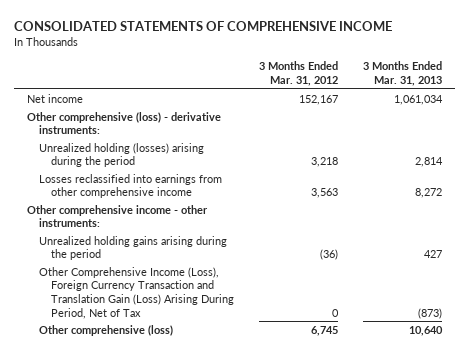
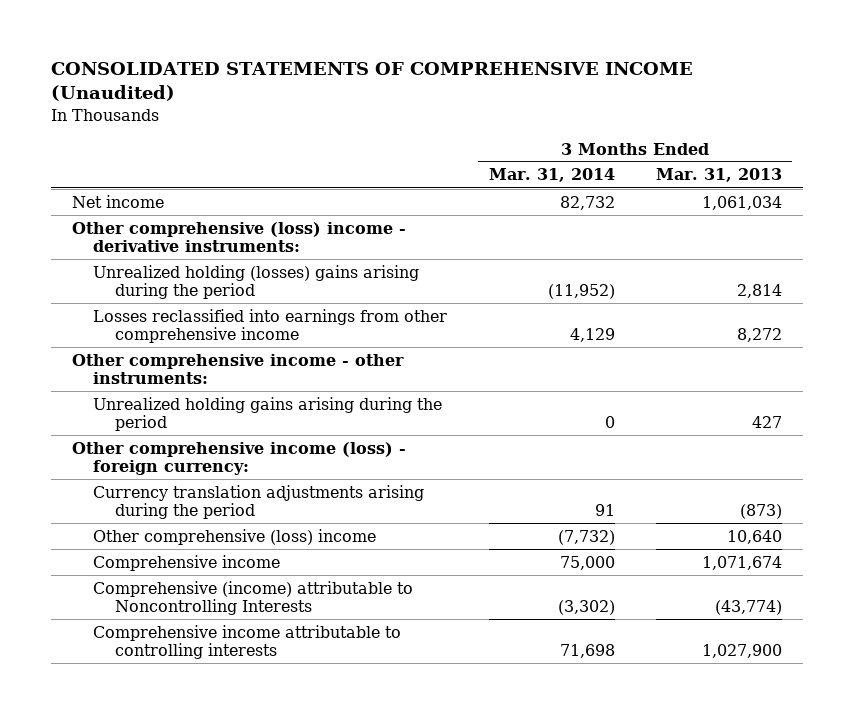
[14,21,393,32] CONSOLIDATED STATEMENTS OF COMPREHENSIVE INCOME -> [50,62,693,102] CONSOLIDATED STATEMENTS OF COMPREHENSIVE INCOME (Unaudited)
[259,61,339,86] 3 Months Ended Mar. 31, 2012 -> none
none -> [488,168,615,183] Mar. 31, 2014
[26,111,221,135] Other comprehensive (loss) - derivative instruments: -> [71,221,406,252] Other comprehensive (loss) income - derivative instruments:
[38,142,204,168] Unrealized holding (losses) arising during the period -> [93,264,420,299] Unrealized holding (losses) gains arising during the period
none -> [71,441,406,475] Other comprehensive income (loss) - foreign currency:
[38,266,234,319] Other Comprehensive Income (Loss), Foreign Currency Transaction and Translation Gain (Loss) Arising During Period, Net of Tax -> [93,484,425,519] Currency translation adjustments arising during the period
[38,324,173,336] Other comprehensive (loss) -> [93,528,377,545] Other comprehensive (loss) income
none -> [93,554,281,571] Comprehensive income
none -> [93,580,414,615] Comprehensive (income) attributable to Noncontrolling Interests
none -> [93,624,402,659] Comprehensive income attributable to controlling interests

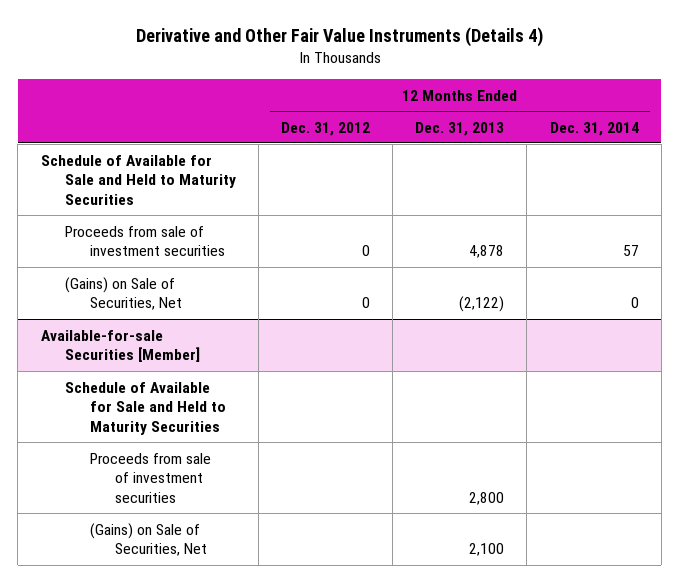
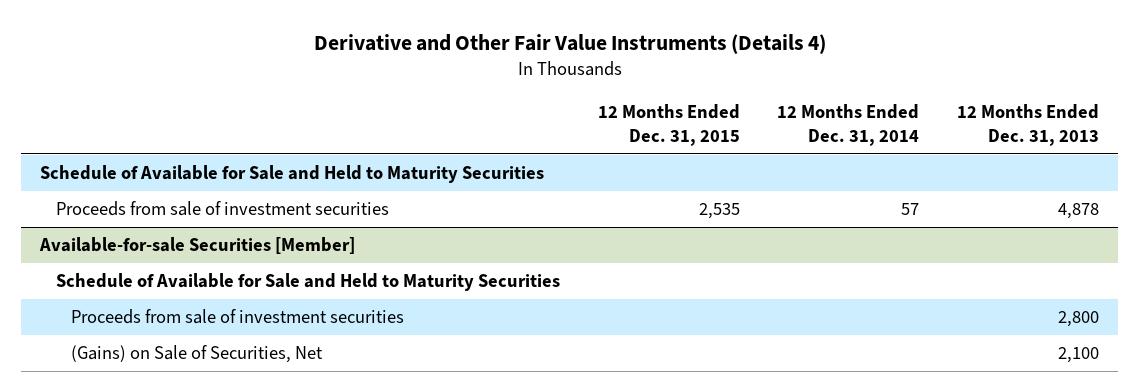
[281,121,371,136] Dec. 31, 2012 -> none
none -> [597,103,740,147] 12 Months Ended Dec. 31, 2015
[65,276,182,311] (Gains) on Sale of Securities, Net -> none

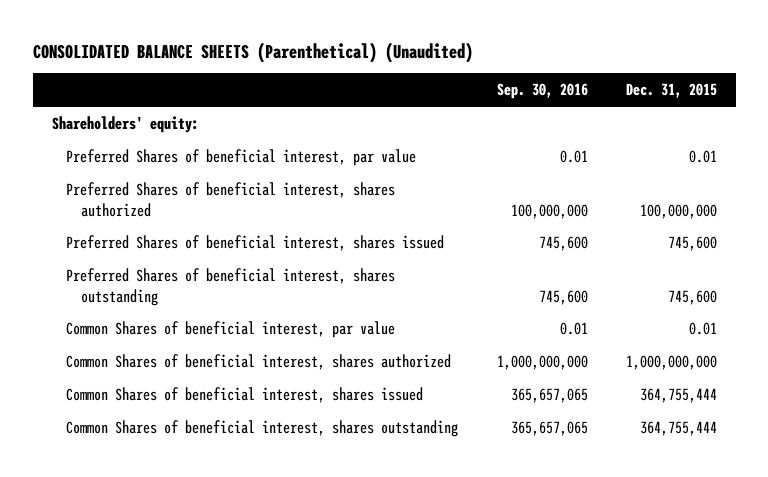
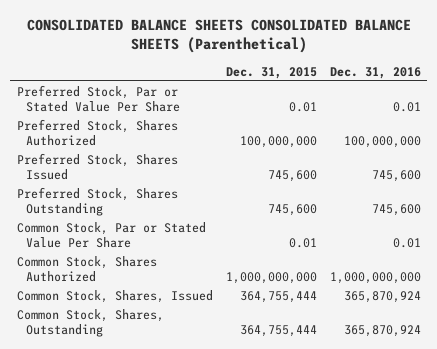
[32,41,473,63] CONSOLIDATED BALANCE SHEETS (Parenthetical) (Unaudited) -> [26,18,411,54] CONSOLIDATED BALANCE SHEETS CONSOLIDATED BALANCE SHEETS (Parenthetical)
[496,83,588,100] Sep. 30, 2016 -> none
none -> [329,66,421,79] Dec. 31, 2016
[51,116,199,134] Shareholders' equity: -> none
[66,149,417,167] Preferred Shares of beneficial interest, par value -> [16,84,180,113] Preferred Stock, Par or Stated Value Per Share
[66,182,396,217] Preferred Shares of beneficial interest, shares authorized -> [16,118,178,147] Preferred Stock, Shares Authorized
[66,235,445,252] Preferred Shares of beneficial interest, shares issued -> [16,152,178,181] Preferred Stock, Shares Issued
[66,268,396,306] Preferred Shares of beneficial interest, shares outstanding -> [16,186,178,217] Preferred Stock, Shares Outstanding
[66,321,396,339] Common Shares of beneficial interest, par value -> [16,221,206,249] Common Stock, Par or Stated Value Per Share
[66,354,452,371] Common Shares of beneficial interest, shares authorized -> [16,255,157,283] Common Stock, Shares Authorized
[66,387,424,404] Common Shares of beneficial interest, shares issued -> [16,289,213,303] Common Stock, Shares, Issued
[66,420,459,438] Common Shares of beneficial interest, shares outstanding -> [16,308,164,338] Common Stock, Shares, Outstanding

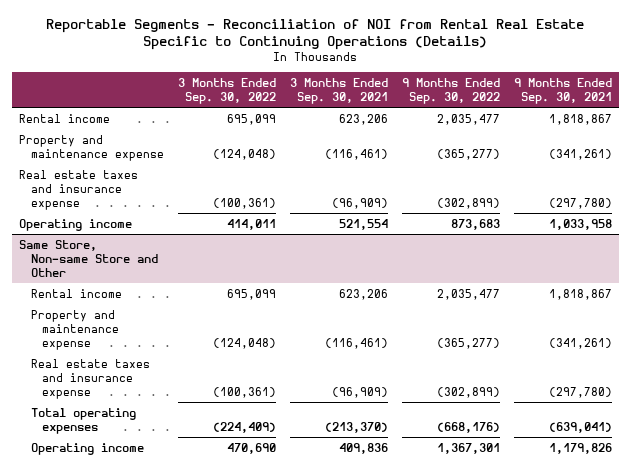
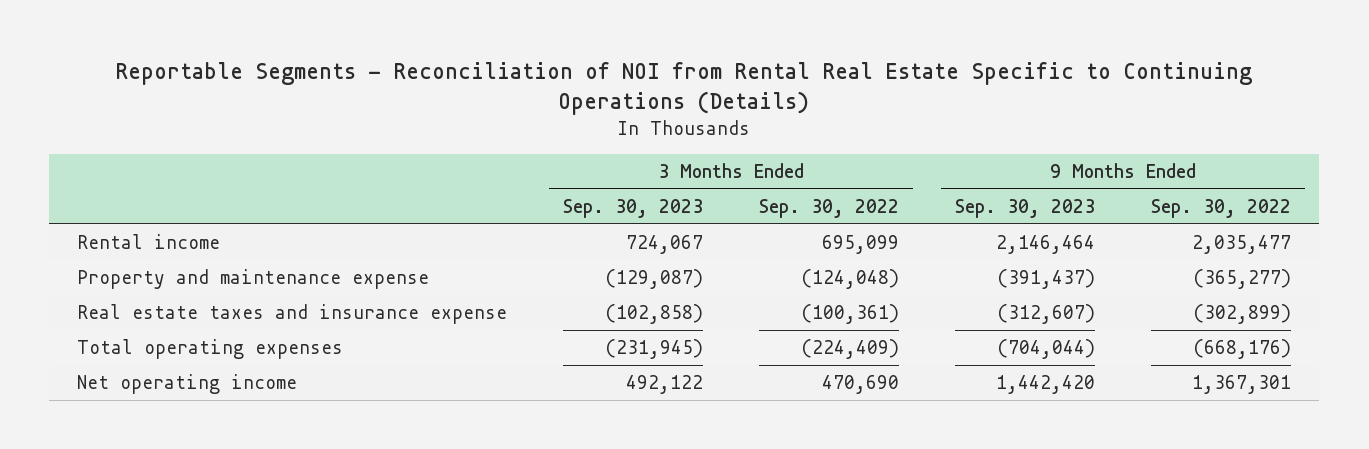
[289,77,388,104] 3 Months Ended Sep. 30, 2021 -> none
[513,77,612,104] 9 Months Ended Sep. 30, 2021 -> none
none -> [563,198,704,218] Sep. 30, 2023
none -> [955,198,1096,218] Sep. 30, 2023
[19,218,133,231] Operating income -> none
[19,239,158,277] Same Store, Non-same Store and Other -> none
[30,288,122,298] Rental income -> none
[30,309,120,350] Property and maintenance expense -> none
[30,358,150,399] Real estate taxes and insurance expense -> none
[30,442,144,455] Operating income -> [77,374,298,395] Net operating income

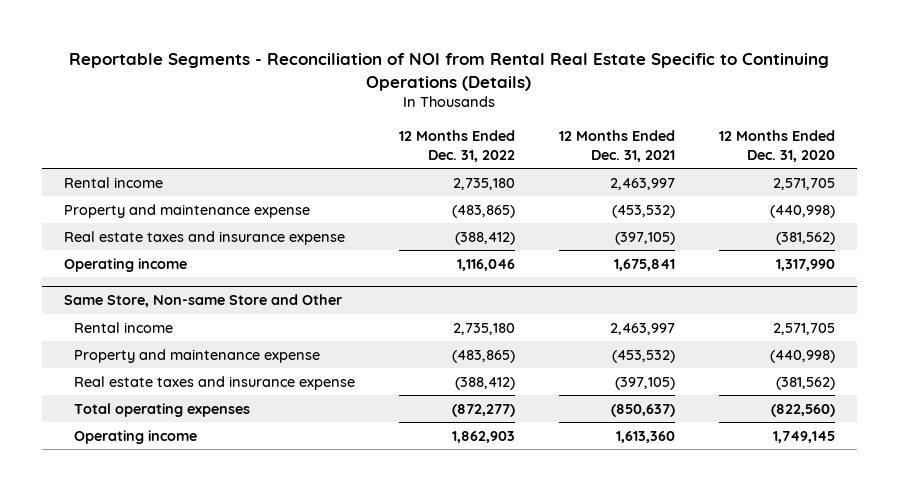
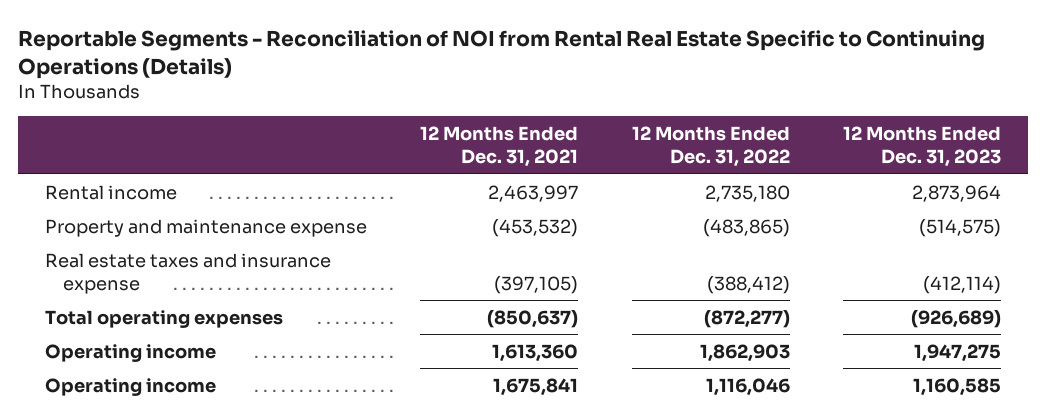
[718,129,835,162] 12 Months Ended Dec. 31, 2020 -> none
none -> [843,125,1002,167] 12 Months Ended Dec. 31, 2023
[64,294,343,308] Same Store, Non-same Store and Other -> none
[74,321,174,333] Rental income -> none
[74,348,321,363] Property and maintenance expense -> none
[74,375,356,390] Real estate taxes and insurance expense -> none
[64,257,188,272] Operating income -> [44,377,216,396] Operating income

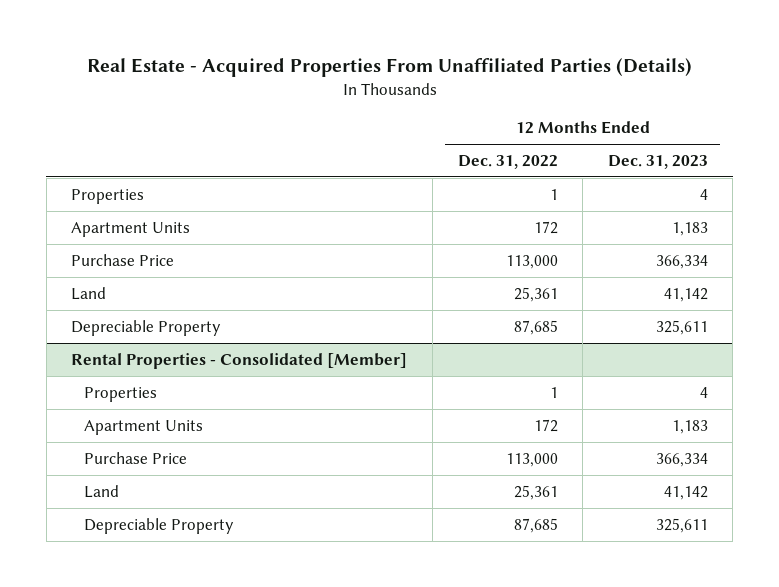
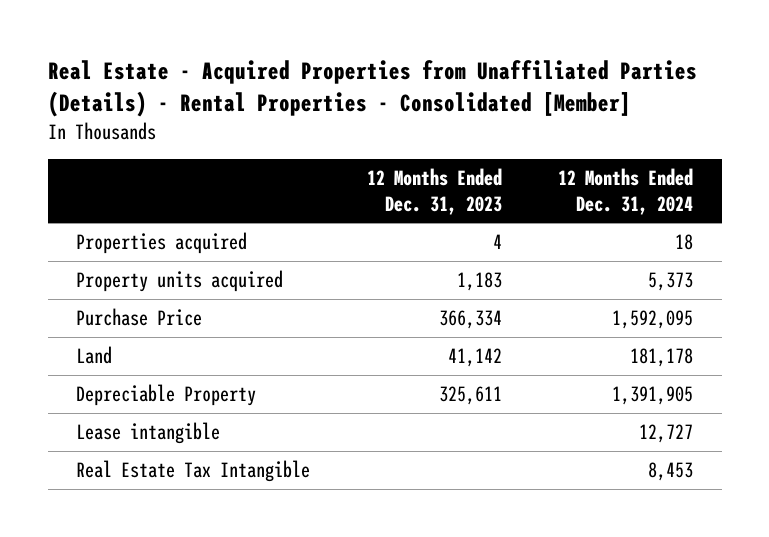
[86,58,692,78] Real Estate - Acquired Properties From Unaffiliated Parties (Details) -> [47,60,697,118] Real Estate - Acquired Properties from Unaffiliated Parties (Details) - Rental Properties - Consolidated [Member]
[457,154,558,169] Dec. 31, 2022 -> none
none -> [558,168,694,215] 12 Months Ended Dec. 31, 2024
[71,253,175,266] Purchase Price -> none
[71,286,107,300] Land -> none
[71,319,222,336] Depreciable Property -> none
[71,352,408,369] Rental Properties - Consolidated [Member] -> none
[84,386,158,402] Properties -> none
[84,419,204,435] Apartment Units -> none
[71,188,145,204] Properties -> [75,231,247,254] Properties acquired
[71,221,191,237] Apartment Units -> [75,269,283,292] Property units acquired
none -> [75,421,220,444] Lease intangible
none -> [75,459,310,482] Real Estate Tax Intangible

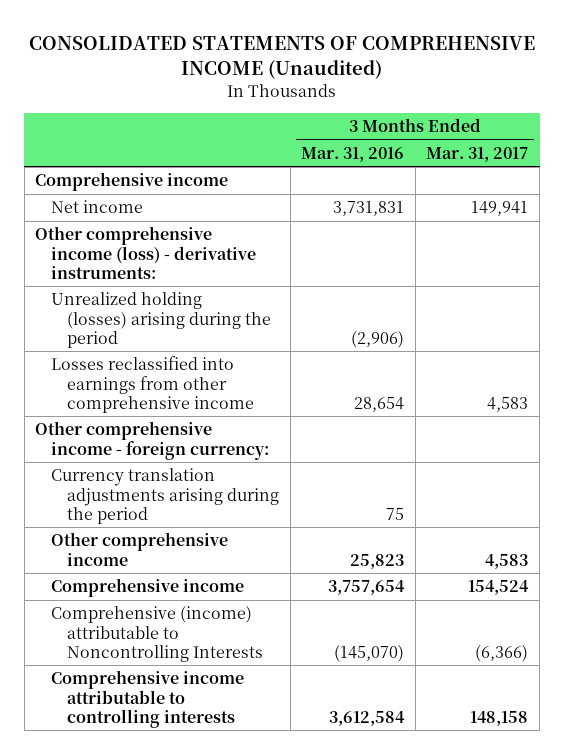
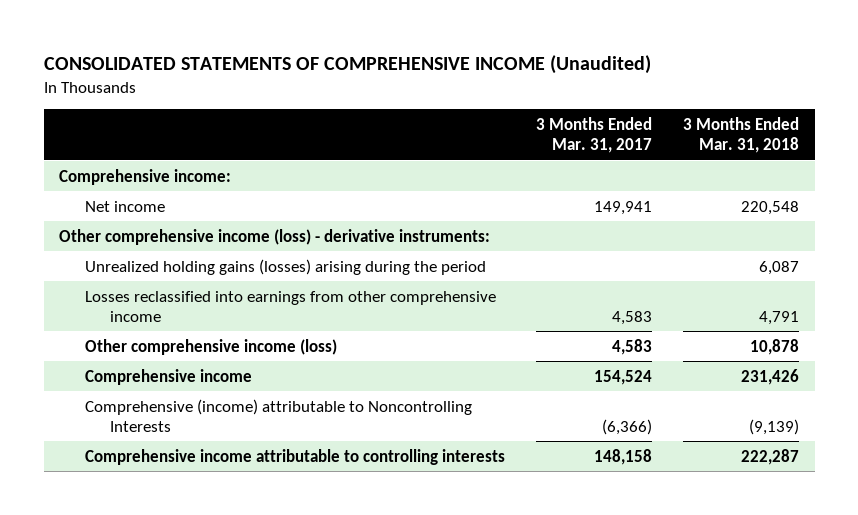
[301,146,405,162] Mar. 31, 2016 -> none
none -> [682,117,799,154] 3 Months Ended Mar. 31, 2018
[35,172,229,192] Comprehensive income -> [59,168,232,185] Comprehensive income:
[51,292,272,349] Unrealized holding (losses) arising during the period -> [84,258,486,275] Unrealized holding gains (losses) arising during the period
[35,421,270,460] Other comprehensive income - foreign currency: -> none
[51,468,280,525] Currency translation adjustments arising during the period -> none
[51,532,229,566] Other comprehensive income -> [84,338,337,355] Other comprehensive income (loss)

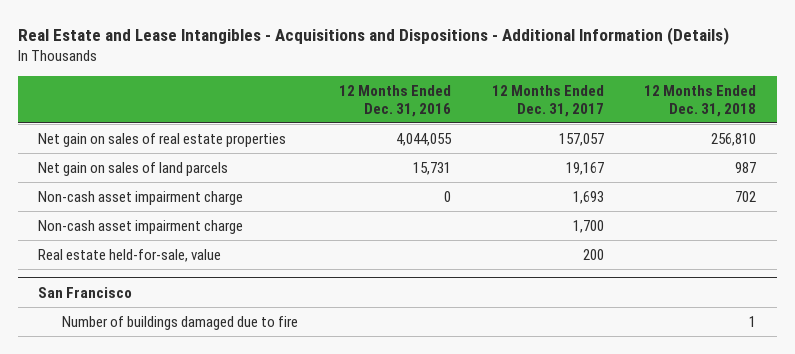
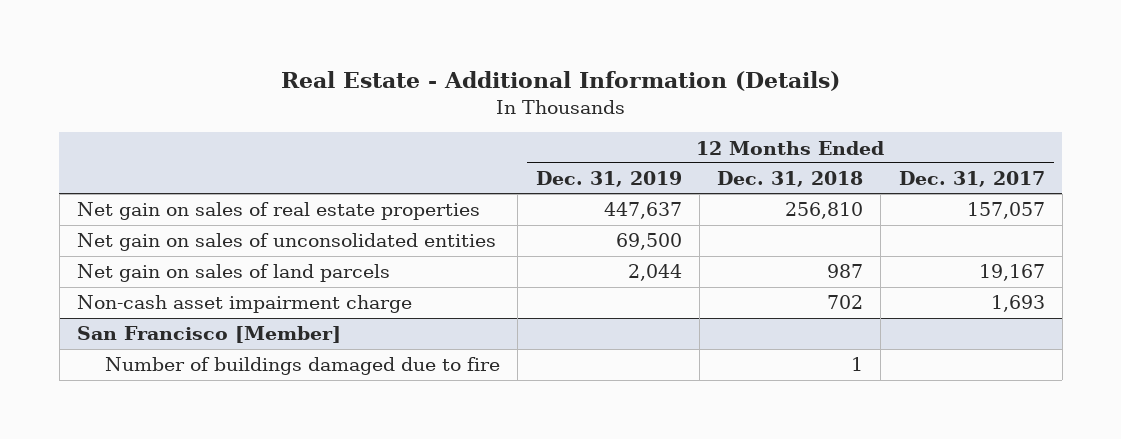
[17,27,729,46] Real Estate and Lease Intangibles - Acquisitions and Dispositions - Additional Information (Details) -> [280,71,840,92] Real Estate - Additional Information (Details)
[338,84,451,117] 12 Months Ended Dec. 31, 2016 -> none
none -> [535,171,682,188] Dec. 31, 2019
none -> [76,233,496,252] Net gain on sales of unconsolidated entities
[38,219,244,234] Non-cash asset impairment charge -> none
[38,248,222,262] Real estate held-for-sale, value -> none
[38,286,133,298] San Francisco -> [76,326,341,344] San Francisco [Member]

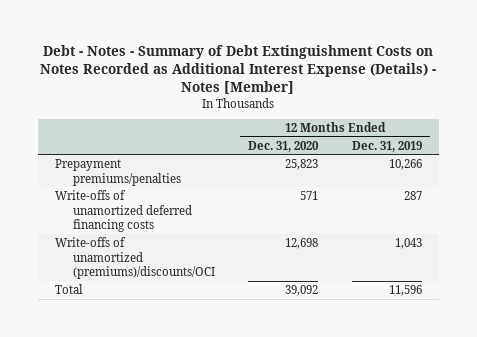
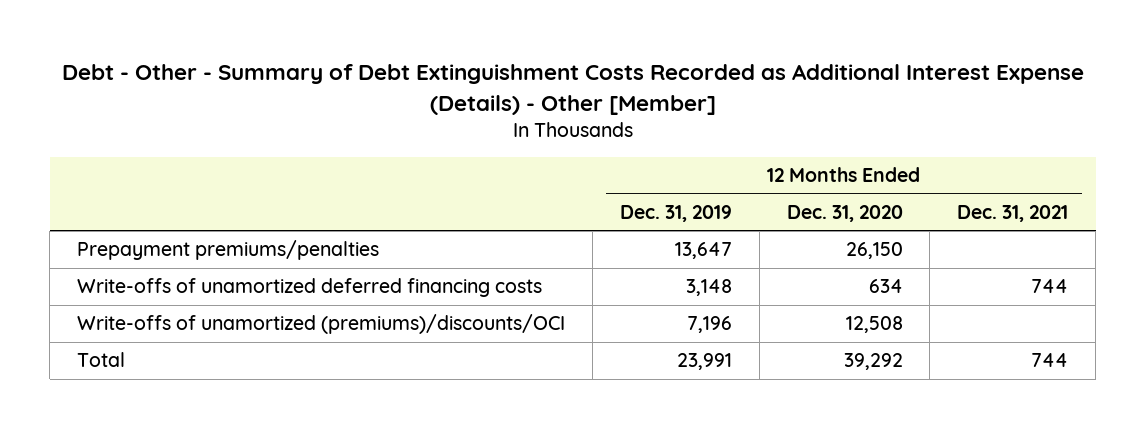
[40,45,437,94] Debt - Notes - Summary of Debt Extinguishment Costs on Notes Recorded as Additional Interest Expense (Details) - Notes [Member] -> [61,64,1084,115] Debt - Other - Summary of Debt Extinguishment Costs Recorded as Additional Interest Expense (Details) - Other [Member]
none -> [957,204,1069,222] Dec. 31, 2021
[285,158,319,170] 25,823 -> [845,242,903,260] 26,150
[388,158,422,170] 10,266 -> [674,242,732,260] 13,647
[300,190,319,200] 571 -> [868,279,903,294] 634
[403,190,422,200] 287 -> [685,279,732,297] 3,148
[285,237,319,249] 12,698 -> [845,316,903,334] 12,508
[394,237,422,249] 1,043 -> [686,316,732,334] 7,196
[285,284,319,296] 39,092 -> [843,353,903,371] 39,292
[388,284,422,296] 11,596 -> [676,353,732,371] 23,991

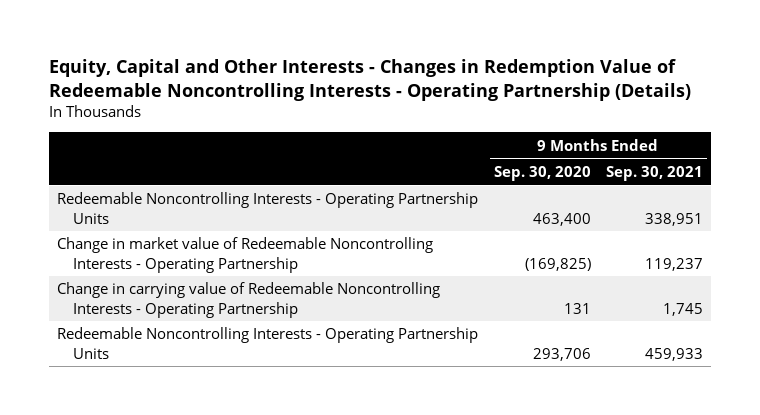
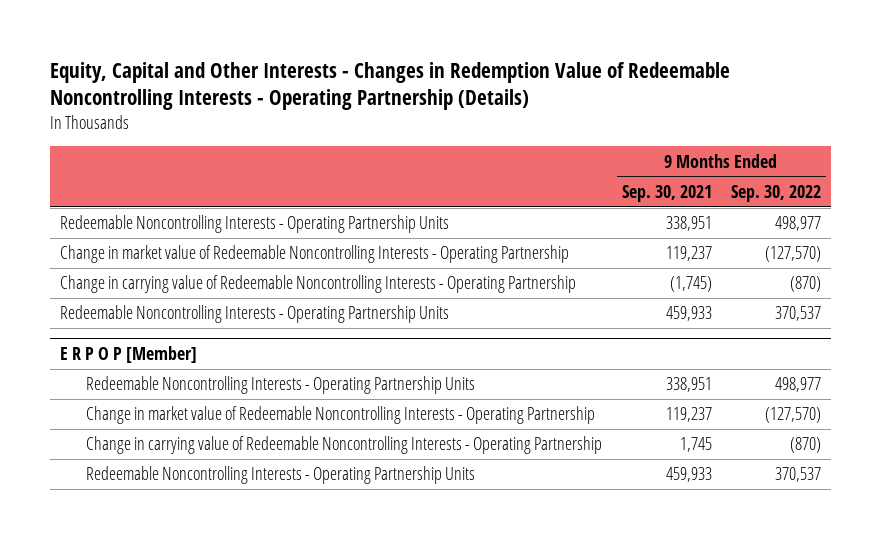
[493,165,591,181] Sep. 30, 2020 -> none
none -> [730,184,821,202] Sep. 30, 2022
none -> [59,275,576,294] Change in carrying value of Redeemable Noncontrolling Interests - Operating Partnership
none -> [59,305,449,324] Redeemable Noncontrolling Interests - Operating Partnership Units
none -> [59,345,197,363] E R P O P [Member]
none -> [86,376,476,395] Redeemable Noncontrolling Interests - Operating Partnership Units
none -> [86,406,596,425] Change in market value of Redeemable Noncontrolling Interests - Operating Partnership

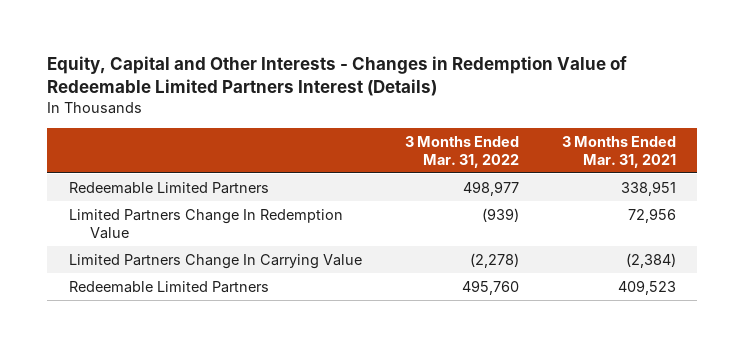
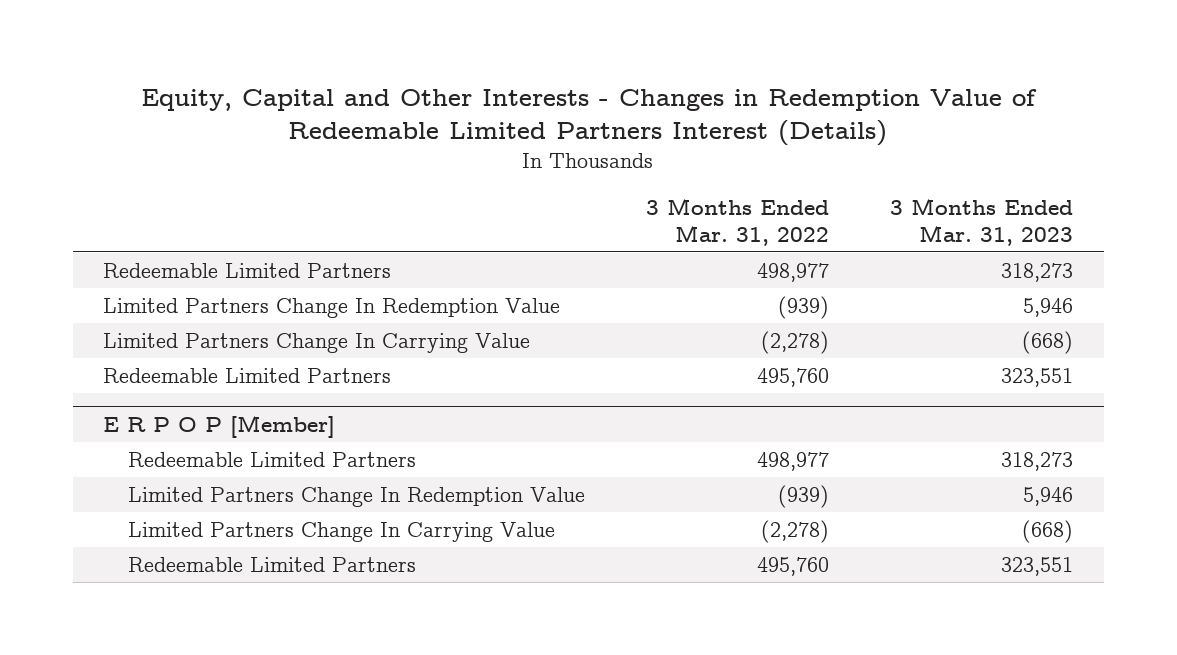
[561,135,676,168] 3 Months Ended Mar. 31, 2021 -> none
none -> [890,197,1074,246] 3 Months Ended Mar. 31, 2023
none -> [103,414,336,438] E R P O P [Member]
none -> [127,452,416,468] Redeemable Limited Partners
none -> [127,487,585,508] Limited Partners Change In Redemption Value
none -> [127,522,555,543] Limited Partners Change In Carrying Value
none -> [127,557,416,573] Redeemable Limited Partners

